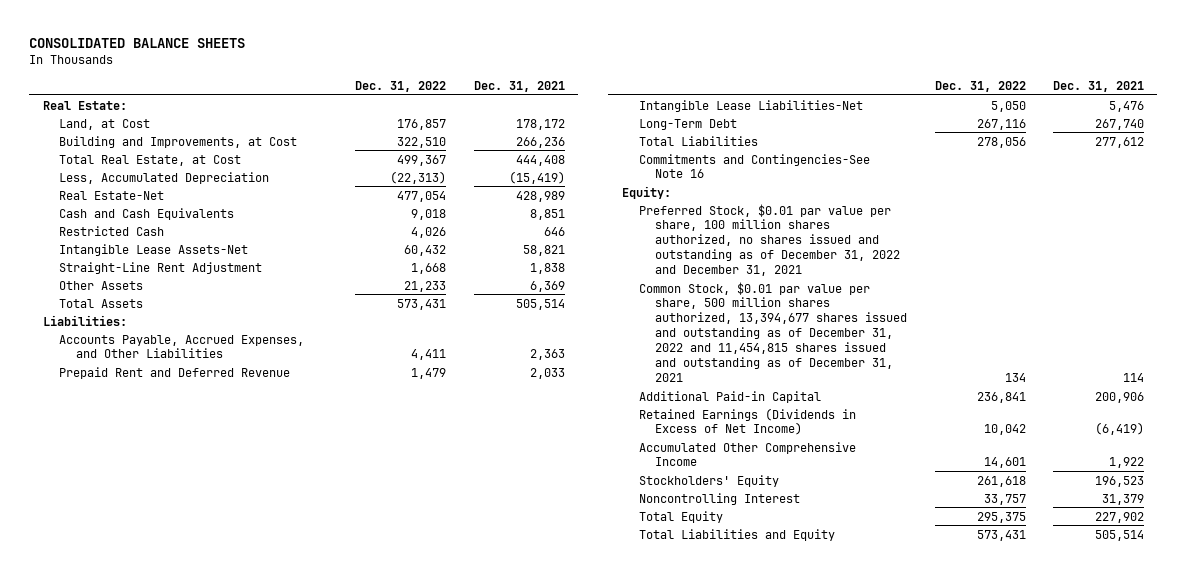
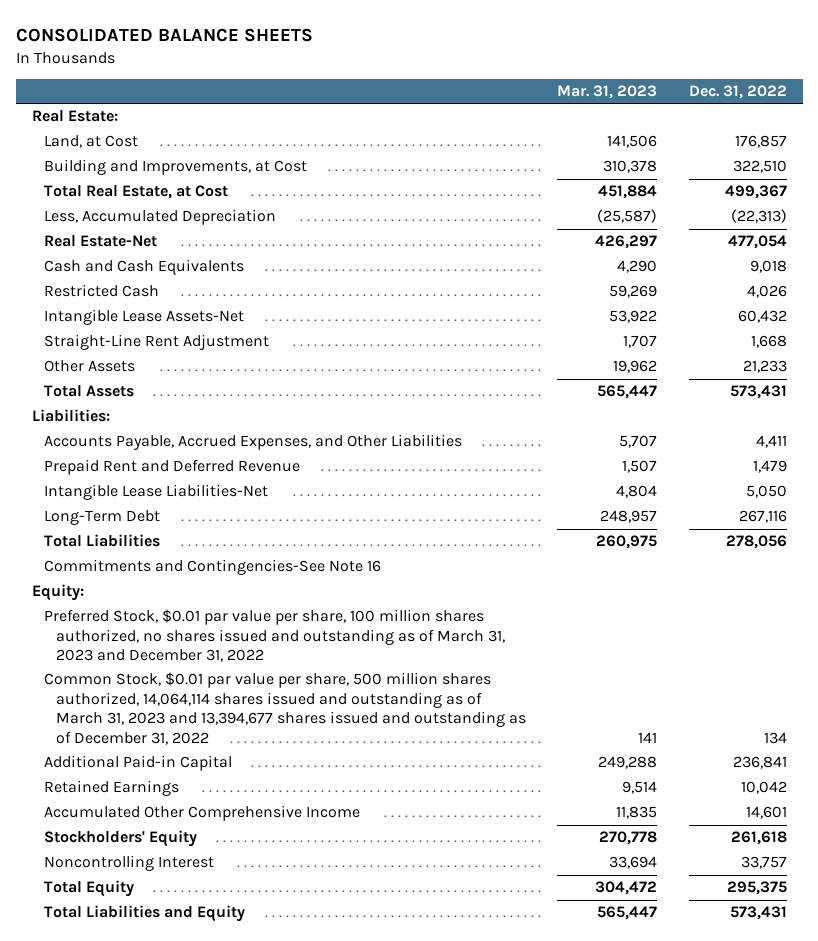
[473,80,565,92] Dec. 31, 2021 -> none
none -> [557,85,658,100] Mar. 31, 2023
[638,203,901,277] Preferred Stock, $0.01 par value per share, 100 million shares authorized, no shares issued and outstanding as of December 31, 2022 and December 31, 2021 -> [43,609,505,663] Preferred Stock, $0.01 par value per share, 100 million shares authorized, no shares issued and outstanding as of March 31, 2023 and December 31, 2022
[638,281,908,383] Common Stock, $0.01 par value per share, 500 million shares authorized, 13,394,677 shares issued and outstanding as of December 31, 2022 and 11,454,815 shares issued and outstanding as of December 31, 2021 -> [43,672,526,745] Common Stock, $0.01 par value per share, 500 million shares authorized, 14,064,114 shares issued and outstanding as of March 31, 2023 and 13,394,677 shares issued and outstanding as of December 31, 2022
[638,407,856,436] Retained Earnings (Dividends in Excess of Net Income) -> [43,780,179,797] Retained Earnings

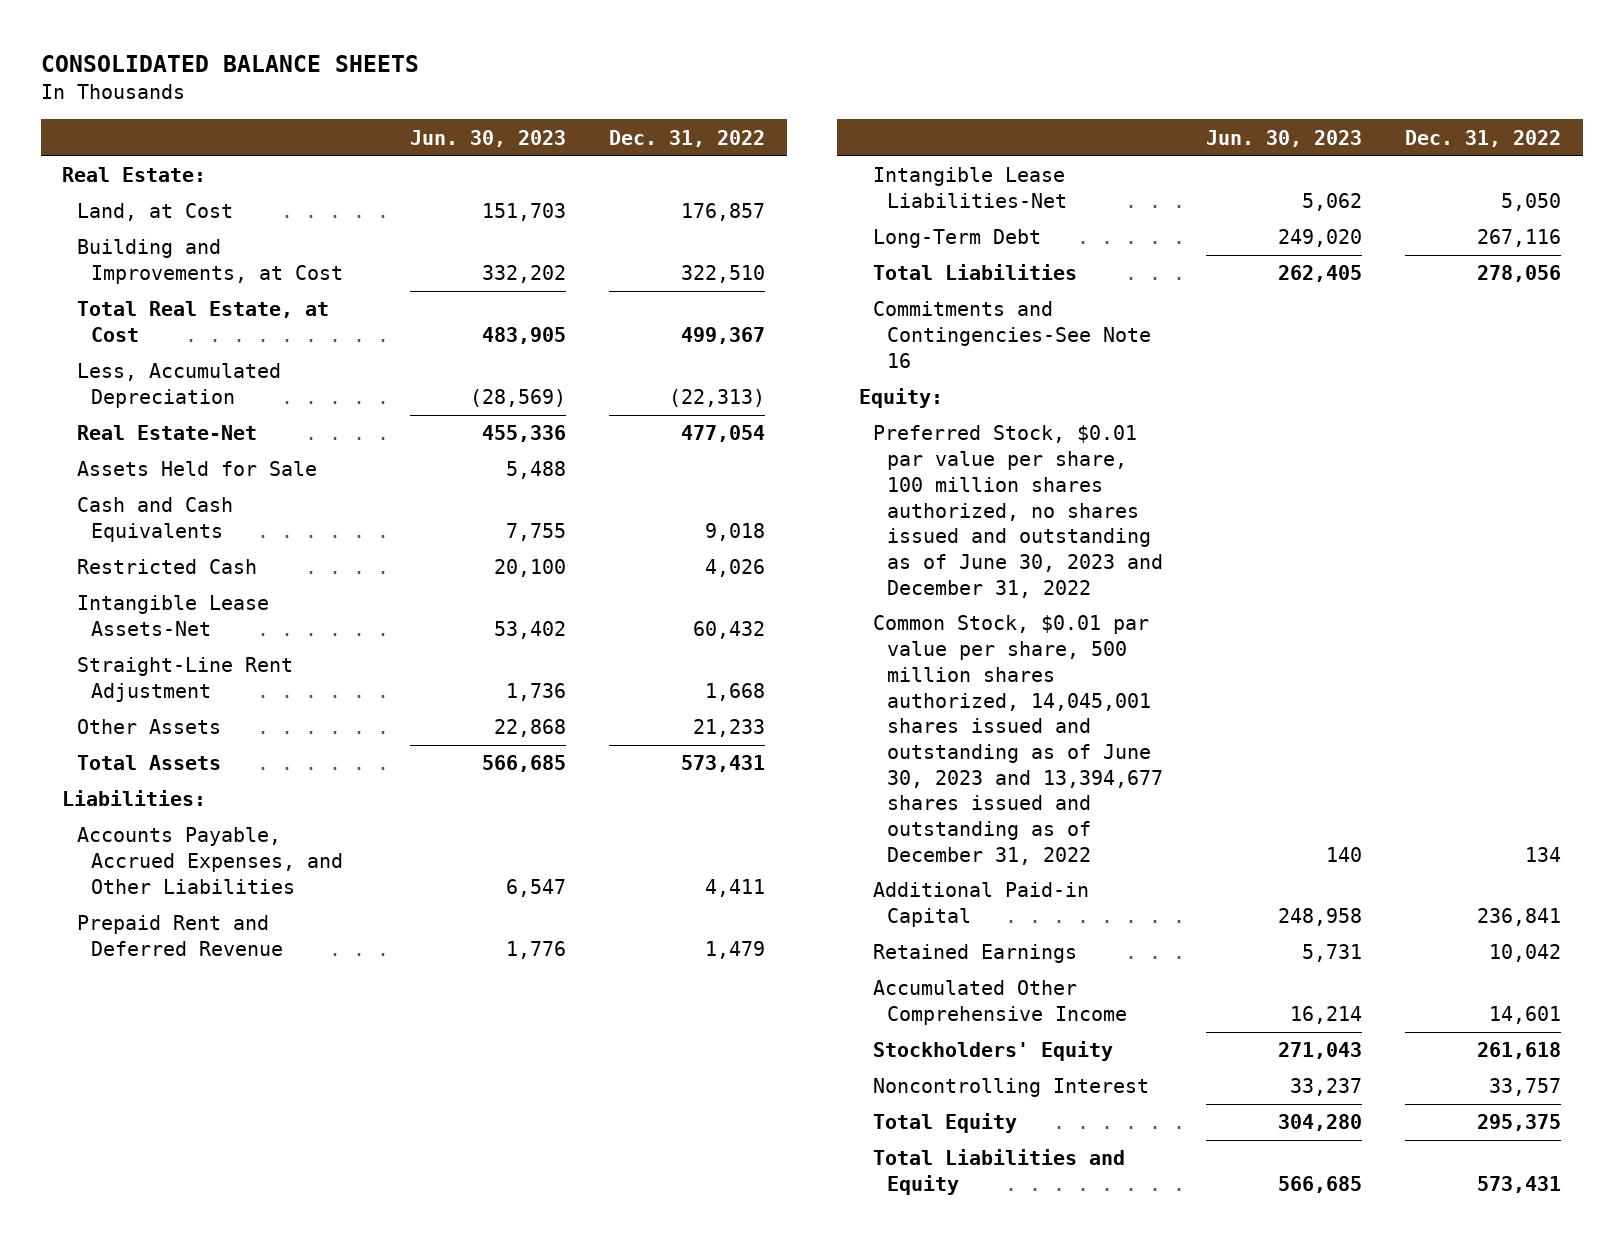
[557,85,658,100] Mar. 31, 2023 -> none
none -> [410,129,567,147] Jun. 30, 2023
none -> [76,461,317,477] Assets Held for Sale
[43,609,505,663] Preferred Stock, $0.01 par value per share, 100 million shares authorized, no shares issued and outstanding as of March 31, 2023 and December 31, 2022 -> [872,425,1164,598] Preferred Stock, $0.01 par value per share, 100 million shares authorized, no shares issued and outstanding as of June 30, 2023 and December 31, 2022
[43,672,526,745] Common Stock, $0.01 par value per share, 500 million shares authorized, 14,064,114 shares issued and outstanding as of March 31, 2023 and 13,394,677 shares issued and outstanding as of December 31, 2022 -> [872,615,1164,865] Common Stock, $0.01 par value per share, 500 million shares authorized, 14,045,001 shares issued and outstanding as of June 30, 2023 and 13,394,677 shares issued and outstanding as of December 31, 2022

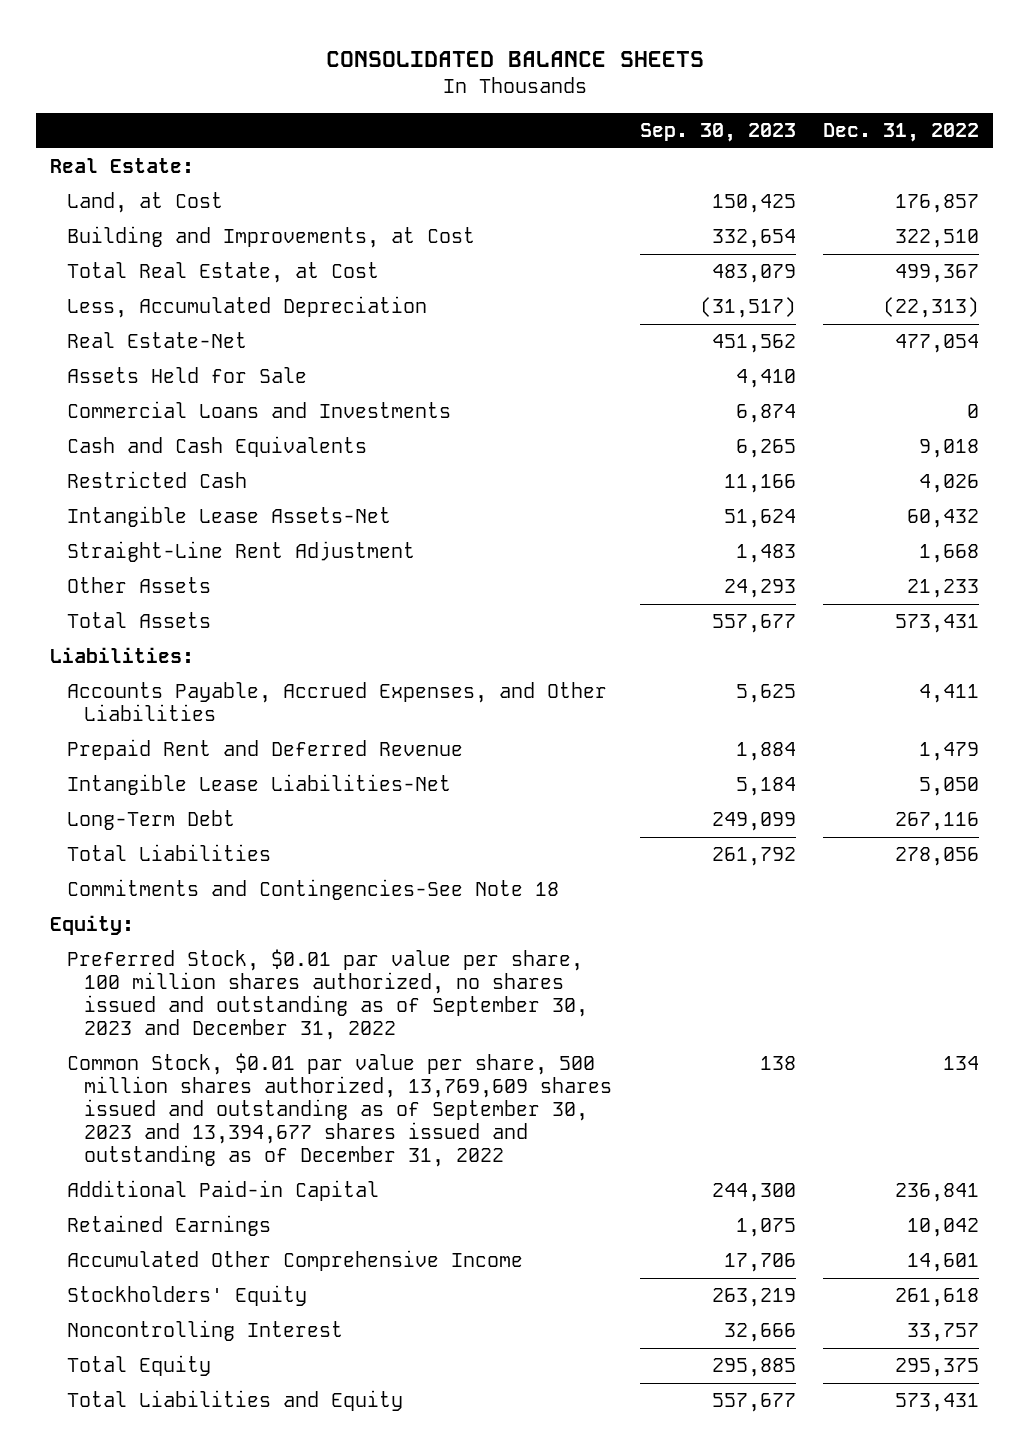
[410,129,567,147] Jun. 30, 2023 -> none
none -> [639,123,796,143] Sep. 30, 2023
none -> [67,401,452,419] Commercial Loans and Investments
[872,301,1152,368] Commitments and Contingencies-See Note 16 -> [67,879,560,901] Commitments and Contingencies-See Note 18
[872,425,1164,598] Preferred Stock, $0.01 par value per share, 100 million shares authorized, no shares issued and outstanding as of June 30, 2023 and December 31, 2022 -> [67,949,588,1041] Preferred Stock, $0.01 par value per share, 100 million shares authorized, no shares issued and outstanding as of September 30, 2023 and December 31, 2022
[872,615,1164,865] Common Stock, $0.01 par value per share, 500 million shares authorized, 14,045,001 shares issued and outstanding as of June 30, 2023 and 13,394,677 shares issued and outstanding as of December 31, 2022 -> [67,1053,612,1168] Common Stock, $0.01 par value per share, 500 million shares authorized, 13,769,609 shares issued and outstanding as of September 30, 2023 and 13,394,677 shares issued and outstanding as of December 31, 2022

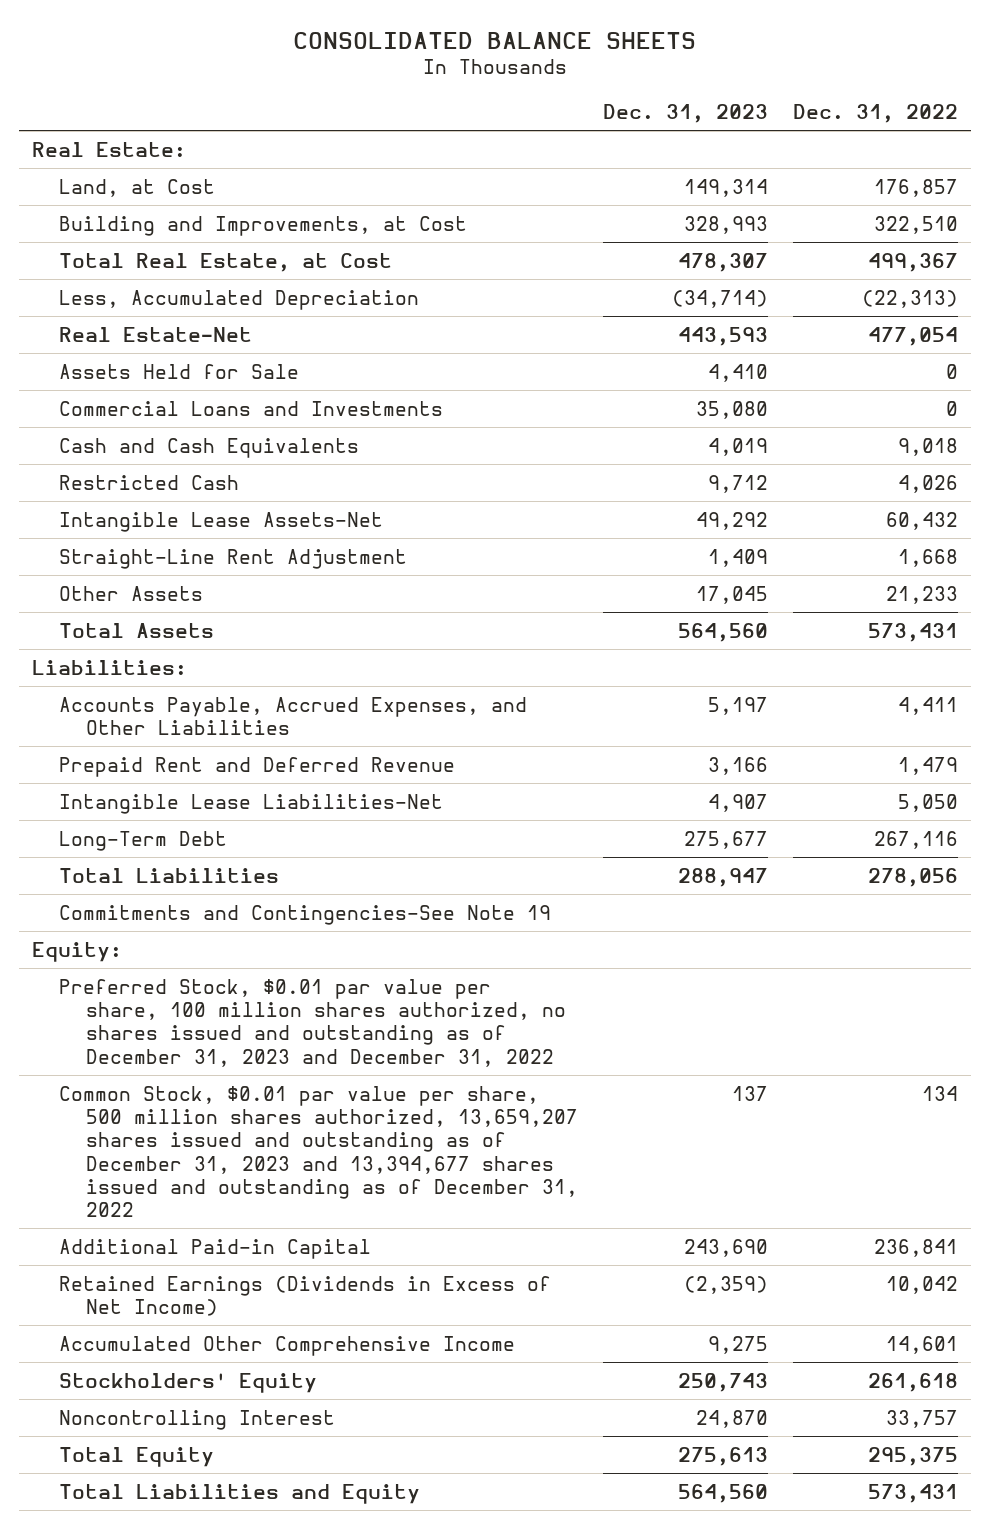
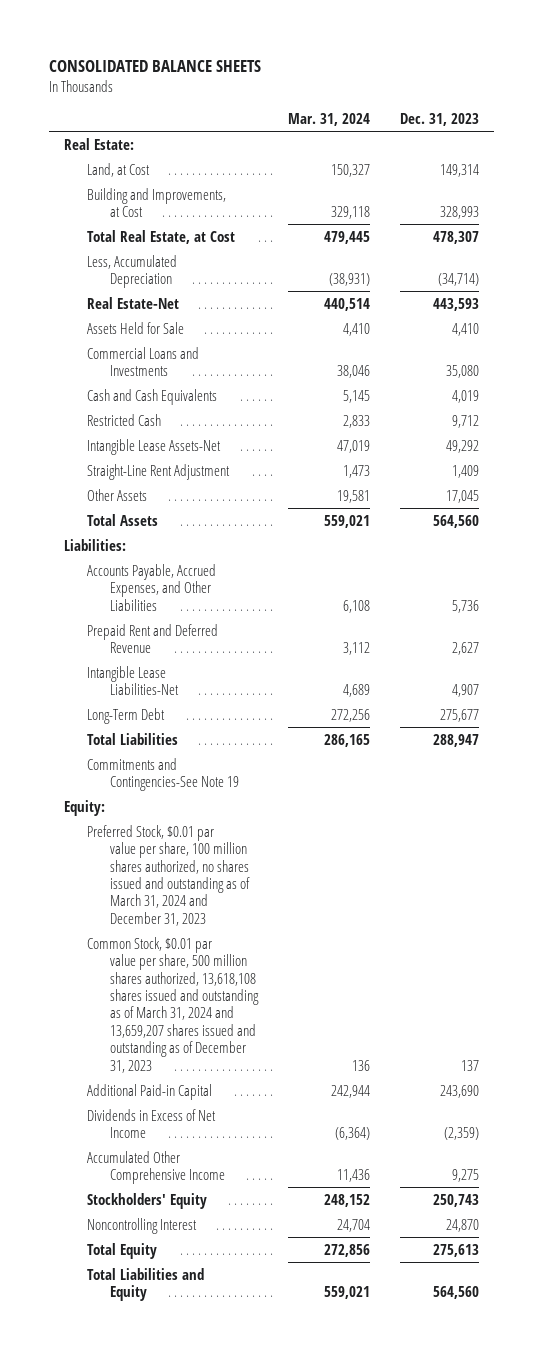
[793,103,959,123] Dec. 31, 2022 -> none
none -> [288,113,371,127] Mar. 31, 2024
[708,696,769,715] 5,197 -> [452,599,480,613] 5,736
[708,756,769,775] 3,166 -> [452,642,480,656] 2,627
[58,978,567,1067] Preferred Stock, $0.01 par value per share, 100 million shares authorized, no shares issued and outstanding as of December 31, 2023 and December 31, 2022 -> [87,824,251,926] Preferred Stock, $0.01 par value per share, 100 million shares authorized, no shares issued and outstanding as of March 31, 2024 and December 31, 2023
[58,1085,579,1218] Common Stock, $0.01 par value per share, 500 million shares authorized, 13,659,207 shares issued and outstanding as of December 31, 2023 and 13,394,677 shares issued and outstanding as of December 31, 2022 -> [87,936,260,1073] Common Stock, $0.01 par value per share, 500 million shares authorized, 13,618,108 shares issued and outstanding as of March 31, 2024 and 13,659,207 shares issued and outstanding as of December 31, 2023
[58,1275,551,1316] Retained Earnings (Dividends in Excess of Net Income) -> [87,1108,217,1139] Dividends in Excess of Net Income

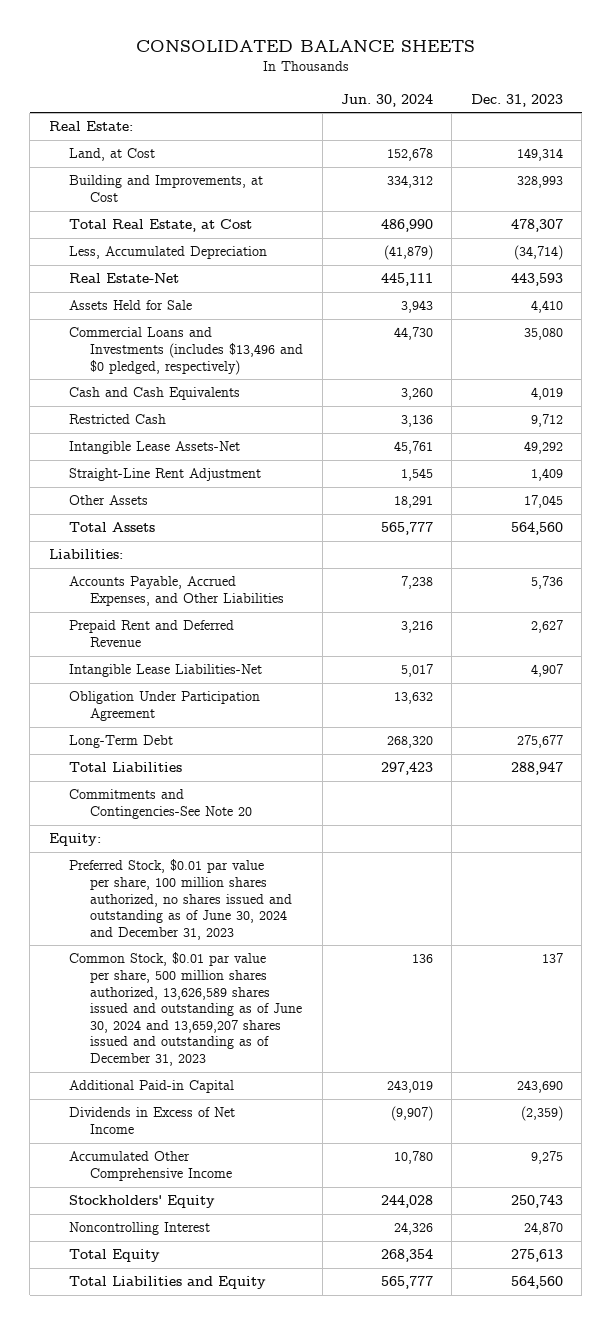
[288,113,371,127] Mar. 31, 2024 -> none
none -> [340,93,433,107] Jun. 30, 2024
[87,346,200,377] Commercial Loans and Investments -> [69,327,304,375] Commercial Loans and Investments (includes $13,496 and $0 pledged, respectively)
none -> [69,691,261,722] Obligation Under Participation Agreement
[87,757,240,792] Commitments and Contingencies-See Note 19 -> [69,789,253,820] Commitments and Contingencies-See Note 20
[87,824,251,926] Preferred Stock, $0.01 par value per share, 100 million shares authorized, no shares issued and outstanding as of March 31, 2024 and December 31, 2023 -> [69,859,293,940] Preferred Stock, $0.01 par value per share, 100 million shares authorized, no shares issued and outstanding as of June 30, 2024 and December 31, 2023
[87,936,260,1073] Common Stock, $0.01 par value per share, 500 million shares authorized, 13,618,108 shares issued and outstanding as of March 31, 2024 and 13,659,207 shares issued and outstanding as of December 31, 2023 -> [69,952,303,1066] Common Stock, $0.01 par value per share, 500 million shares authorized, 13,626,589 shares issued and outstanding as of June 30, 2024 and 13,659,207 shares issued and outstanding as of December 31, 2023

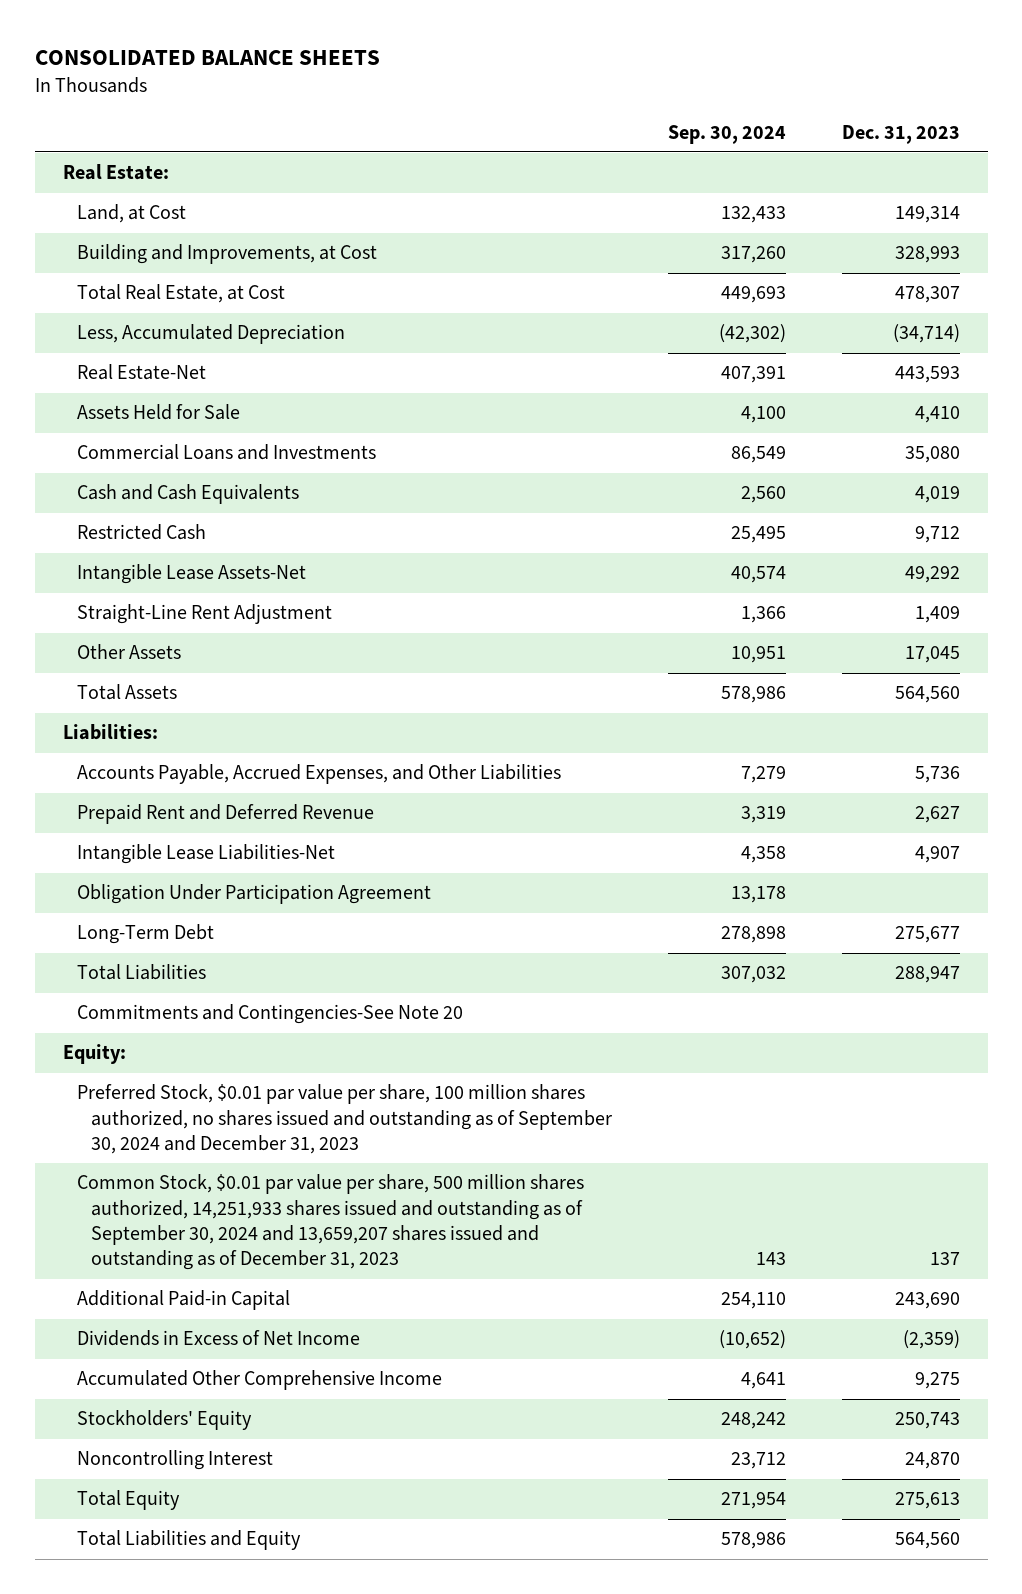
[340,93,433,107] Jun. 30, 2024 -> none
none -> [668,124,787,144] Sep. 30, 2024
[69,327,304,375] Commercial Loans and Investments (includes $13,496 and $0 pledged, respectively) -> [76,444,376,461] Commercial Loans and Investments
[69,859,293,940] Preferred Stock, $0.01 par value per share, 100 million shares authorized, no shares issued and outstanding as of June 30, 2024 and December 31, 2023 -> [76,1084,613,1155] Preferred Stock, $0.01 par value per share, 100 million shares authorized, no shares issued and outstanding as of September 30, 2024 and December 31, 2023
[69,952,303,1066] Common Stock, $0.01 par value per share, 500 million shares authorized, 13,626,589 shares issued and outstanding as of June 30, 2024 and 13,659,207 shares issued and outstanding as of December 31, 2023 -> [76,1174,584,1271] Common Stock, $0.01 par value per share, 500 million shares authorized, 14,251,933 shares issued and outstanding as of September 30, 2024 and 13,659,207 shares issued and outstanding as of December 31, 2023

